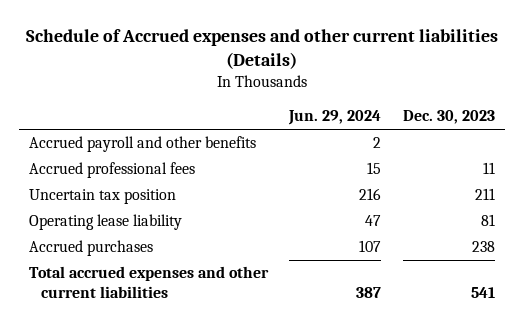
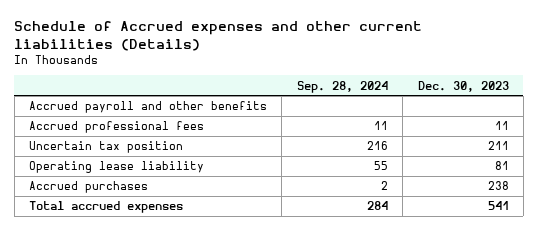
[288,110,382,126] Jun. 29, 2024 -> none
none -> [296,80,388,93] Sep. 28, 2024
[29,266,270,299] Total accrued expenses and other current liabilities -> [28,201,183,214] Total accrued expenses

